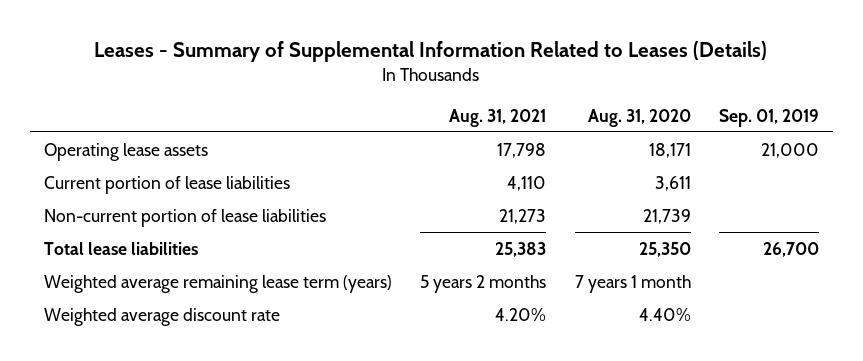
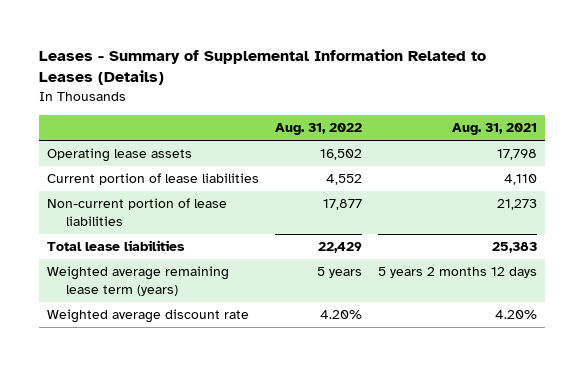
[587,108,691,127] Aug. 31, 2020 -> none
[718,108,819,127] Sep. 01, 2019 -> none
none -> [274,123,362,136] Aug. 31, 2022
[420,274,547,293] 5 years 2 months -> [377,267,537,279] 5 years 2 months 12 days

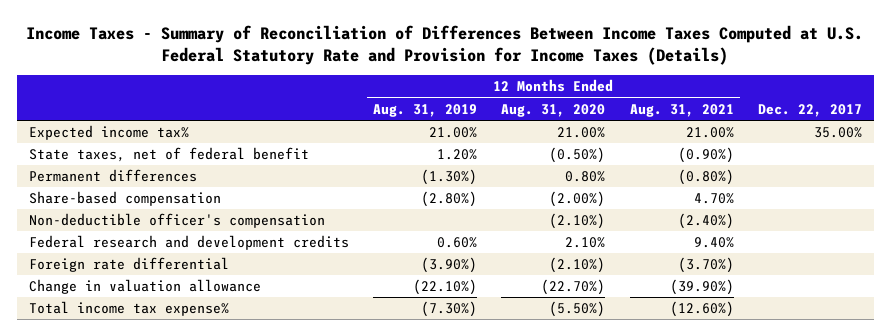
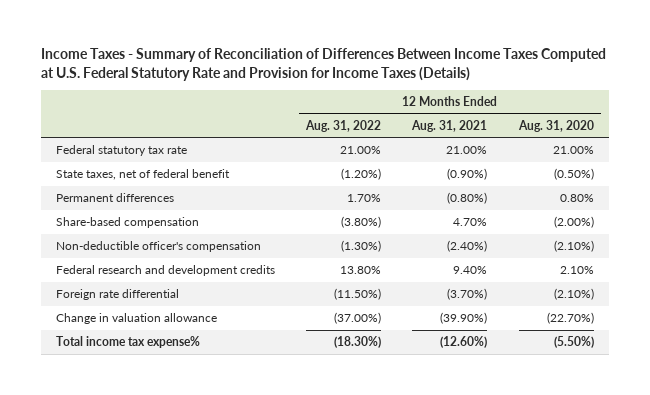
[373,103,478,117] Aug. 31, 2019 -> none
[757,103,862,117] Dec. 22, 2017 -> none
none -> [305,119,382,132] Aug. 31, 2022
[29,125,190,141] Expected income tax% -> [56,145,188,157] Federal statutory tax rate

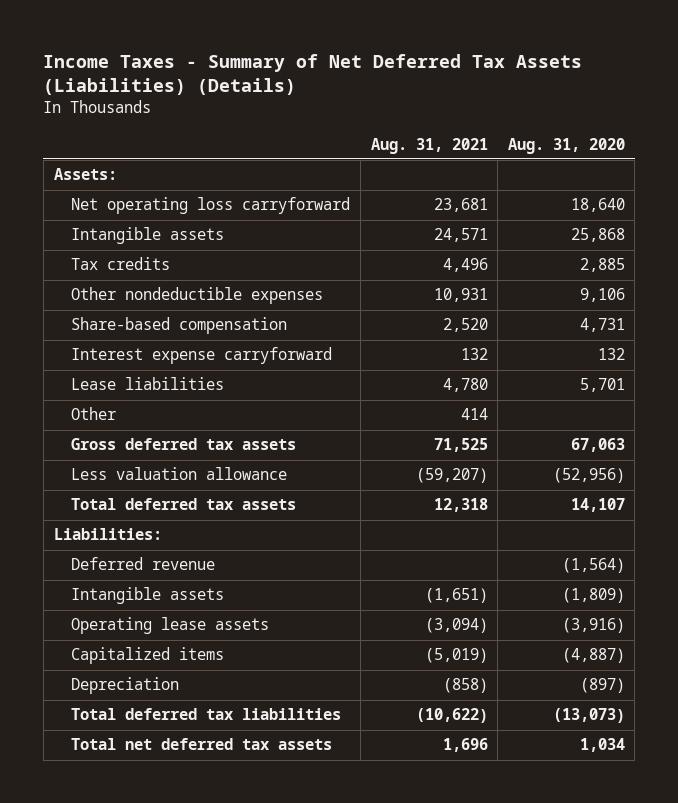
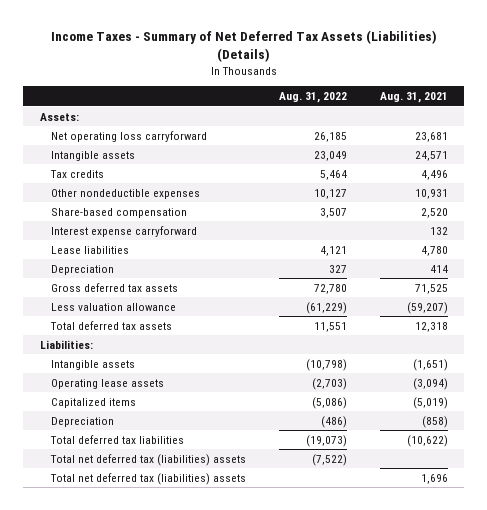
[507,137,625,154] Aug. 31, 2020 -> none
none -> [278,92,347,104] Aug. 31, 2022
[71,407,117,421] Other -> [51,264,115,275] Depreciation
[71,557,216,571] Deferred revenue -> none
none -> [50,453,247,466] Total net deferred tax (liabilities) assets
[71,738,333,751] Total net deferred tax assets -> [50,472,247,485] Total net deferred tax (liabilities) assets

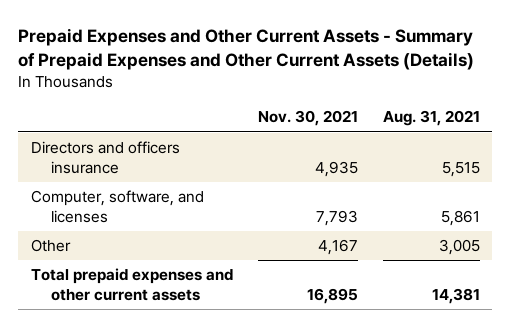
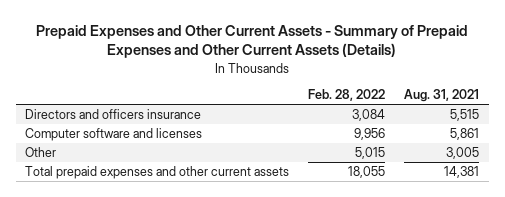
[257,110,358,127] Nov. 30, 2021 -> none
none -> [308,89,386,102] Feb. 28, 2022
[30,190,204,223] Computer, software, and licenses -> [25,128,203,142] Computer software and licenses

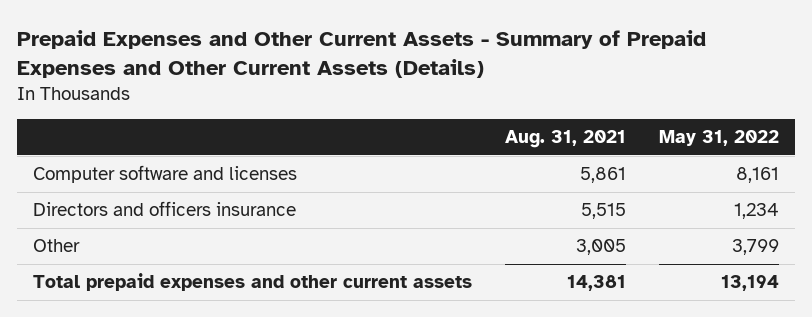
[308,89,386,102] Feb. 28, 2022 -> none
none -> [659,130,780,147] May 31, 2022
[25,109,202,120] Directors and officers insurance -> [33,201,297,217] Directors and officers insurance

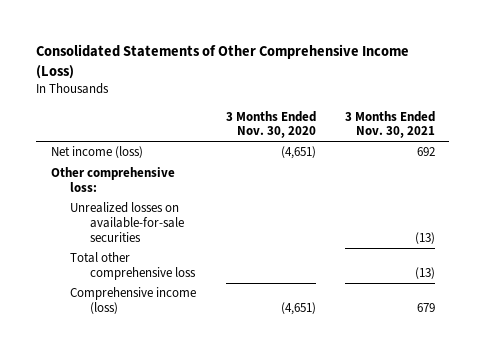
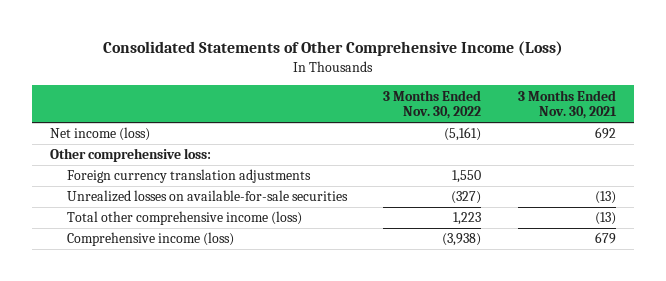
[225,110,316,139] 3 Months Ended Nov. 30, 2020 -> none
none -> [383,89,482,120] 3 Months Ended Nov. 30, 2022
none -> [66,169,311,184] Foreign currency translation adjustments
[70,252,196,281] Total other comprehensive loss -> [66,211,302,226] Total other comprehensive income (loss)

